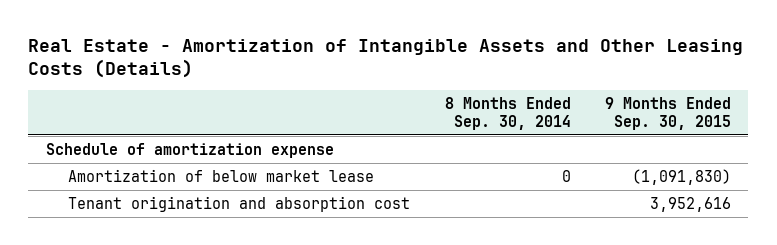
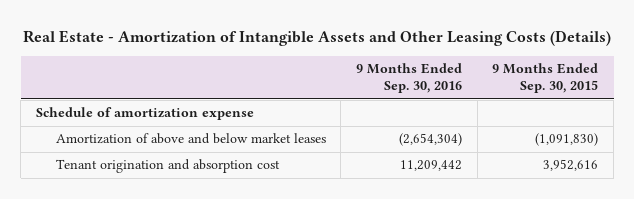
[444,97,571,130] 8 Months Ended Sep. 30, 2014 -> none
none -> [356,63,463,94] 9 Months Ended Sep. 30, 2016
[68,169,375,183] Amortization of below market lease -> [55,133,326,145] Amortization of above and below market leases

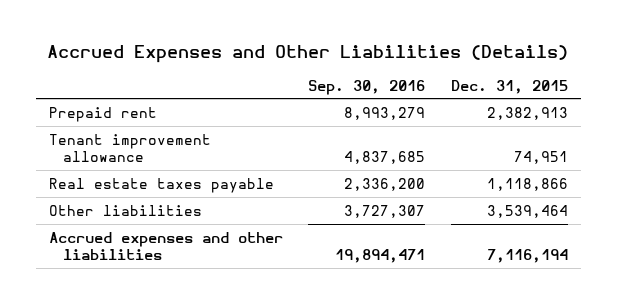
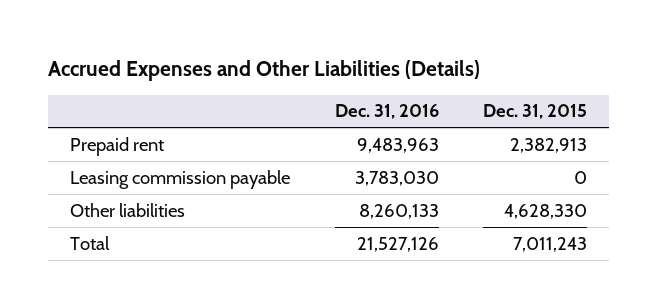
[308,79,426,95] Sep. 30, 2016 -> none
none -> [334,104,439,120] Dec. 31, 2016
[48,133,211,163] Tenant improvement allowance -> none
[48,177,274,193] Real estate taxes payable -> none
[48,231,283,261] Accrued expenses and other liabilities -> none
none -> [70,169,291,189] Leasing commission payable
[487,204,569,218] 3,539,464 -> [503,203,587,219] 4,628,330
none -> [70,235,111,250] Total

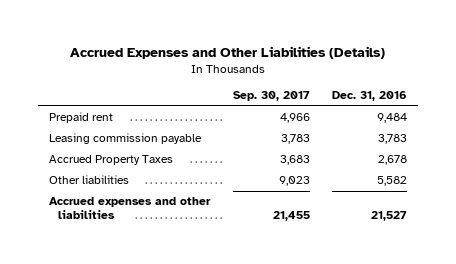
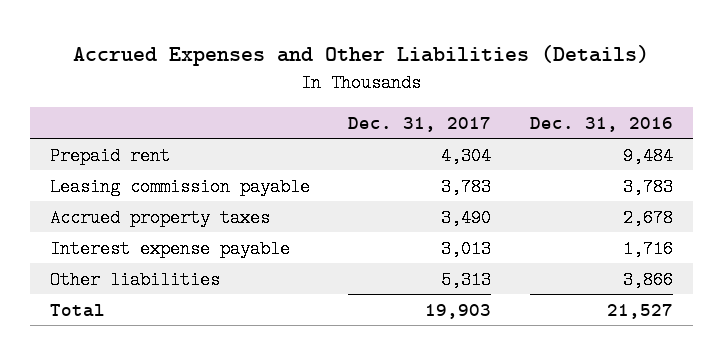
[232,91,310,102] Sep. 30, 2017 -> none
none -> [348,116,492,132] Dec. 31, 2017
[49,155,174,166] Accrued Property Taxes -> [49,208,270,227] Accrued property taxes
none -> [49,239,290,258] Interest expense payable
[377,176,408,187] 5,582 -> [623,270,674,289] 3,866
[49,197,212,220] Accrued expenses and other liabilities -> [49,303,105,317] Total

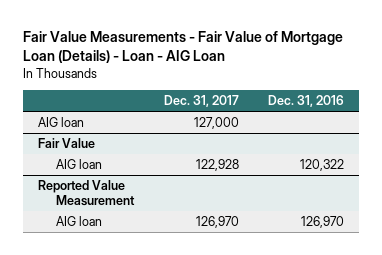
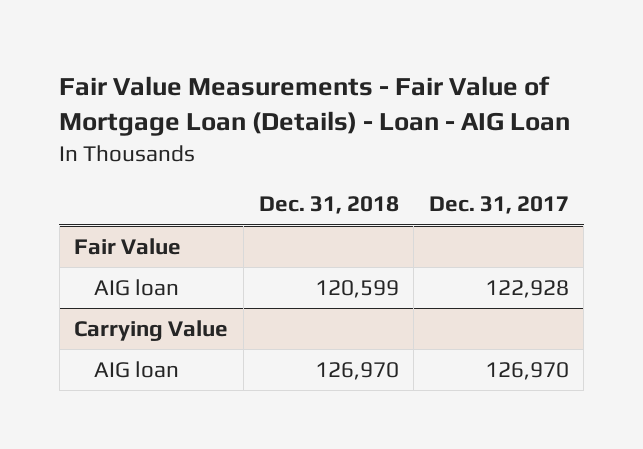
[268,95,345,108] Dec. 31, 2016 -> none
none -> [258,196,399,215] Dec. 31, 2018
[37,116,84,127] AIG loan -> none
[37,179,136,207] Reported Value Measurement -> [74,320,229,342] Carrying Value

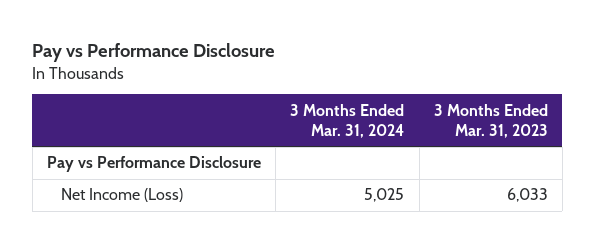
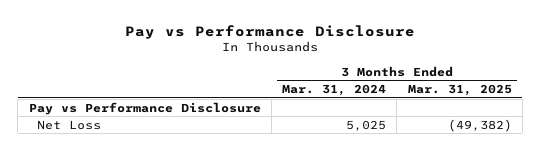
[433,103,548,138] 3 Months Ended Mar. 31, 2023 -> none
none -> [407,84,512,97] Mar. 31, 2025
[61,188,184,203] Net Income (Loss) -> [36,119,101,130] Net Loss

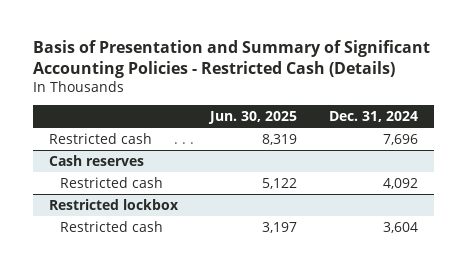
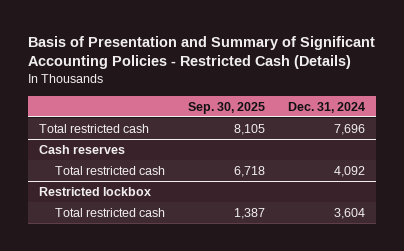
[207,110,297,124] Jun. 30, 2025 -> none
none -> [187,101,265,114] Sep. 30, 2025
[48,132,152,144] Restricted cash -> [39,123,150,133] Total restricted cash
[59,176,163,188] Restricted cash -> [55,165,166,175] Total restricted cash
[59,220,163,232] Restricted cash -> [55,207,166,217] Total restricted cash

